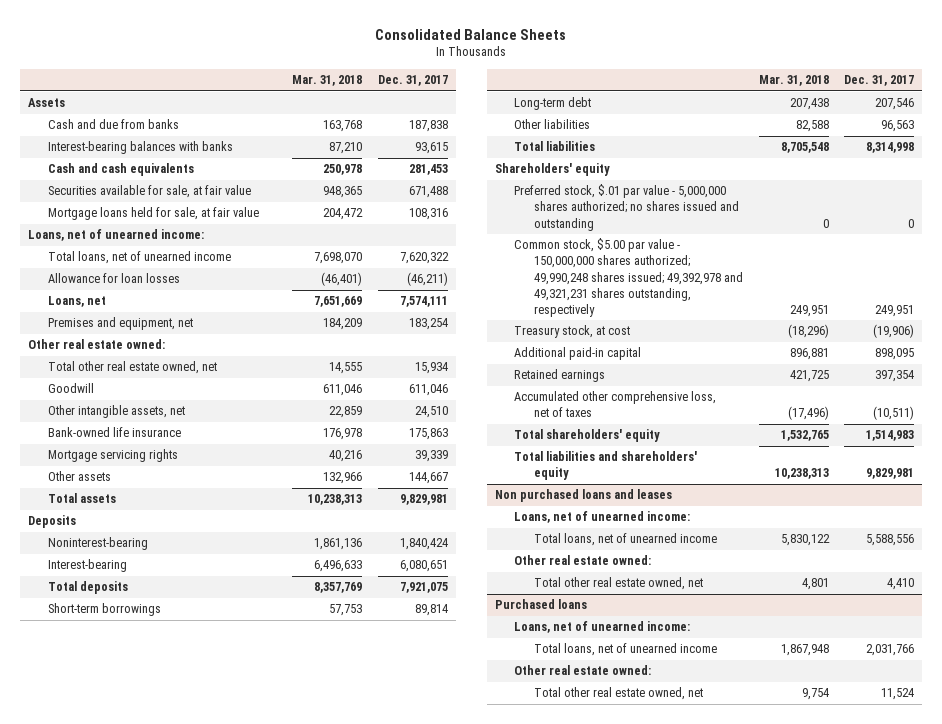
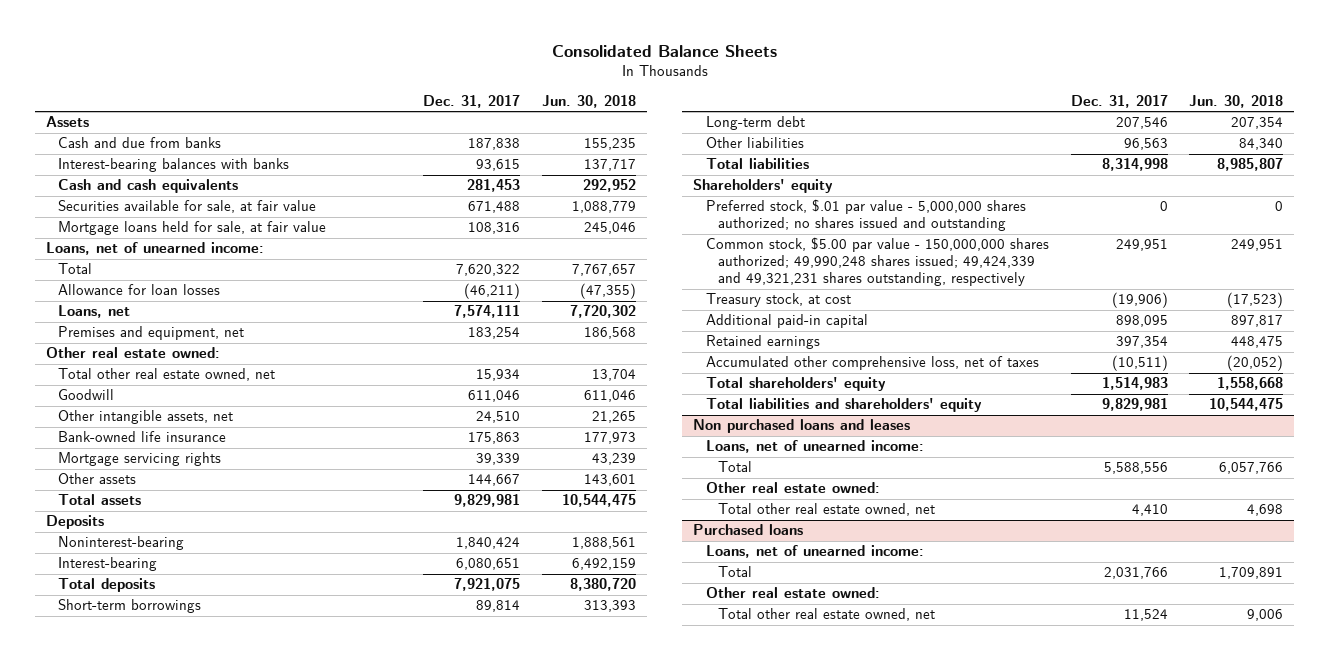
[292,75,363,87] Mar. 31, 2018 -> none
none -> [541,95,636,109] Jun. 30, 2018
[47,251,231,265] Total loans, net of unearned income -> [58,263,93,275] Total
[514,238,744,317] Common stock, $5.00 par value - 150,000,000 shares authorized; 49,990,248 shares issued; 49,392,978 and 49,321,231 shares outstanding, respectively -> [705,237,1049,287] Common stock, $5.00 par value - 150,000,000 shares authorized; 49,990,248 shares issued; 49,424,339 and 49,321,231 shares outstanding, respectively
[534,533,718,547] Total loans, net of unearned income -> [718,461,753,473] Total
[534,643,718,657] Total loans, net of unearned income -> [718,566,753,578] Total

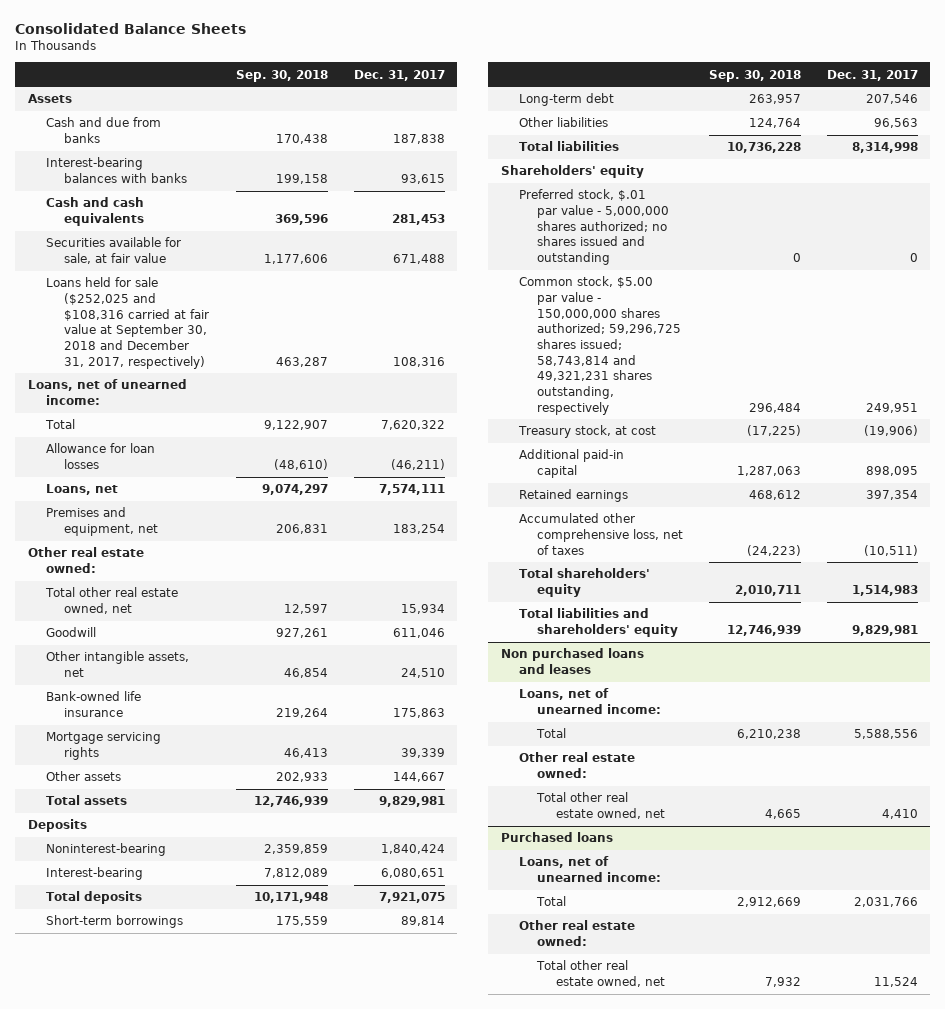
[541,95,636,109] Jun. 30, 2018 -> none
none -> [235,69,328,82] Sep. 30, 2018
[58,221,327,236] Mortgage loans held for sale, at fair value -> [45,277,210,369] Loans held for sale ($252,025 and $108,316 carried at fair value at September 30, 2018 and December 31, 2017, respectively)
[705,237,1049,287] Common stock, $5.00 par value - 150,000,000 shares authorized; 49,990,248 shares issued; 49,424,339 and 49,321,231 shares outstanding, respectively -> [518,276,682,415] Common stock, $5.00 par value - 150,000,000 shares authorized; 59,296,725 shares issued; 58,743,814 and 49,321,231 shares outstanding, respectively

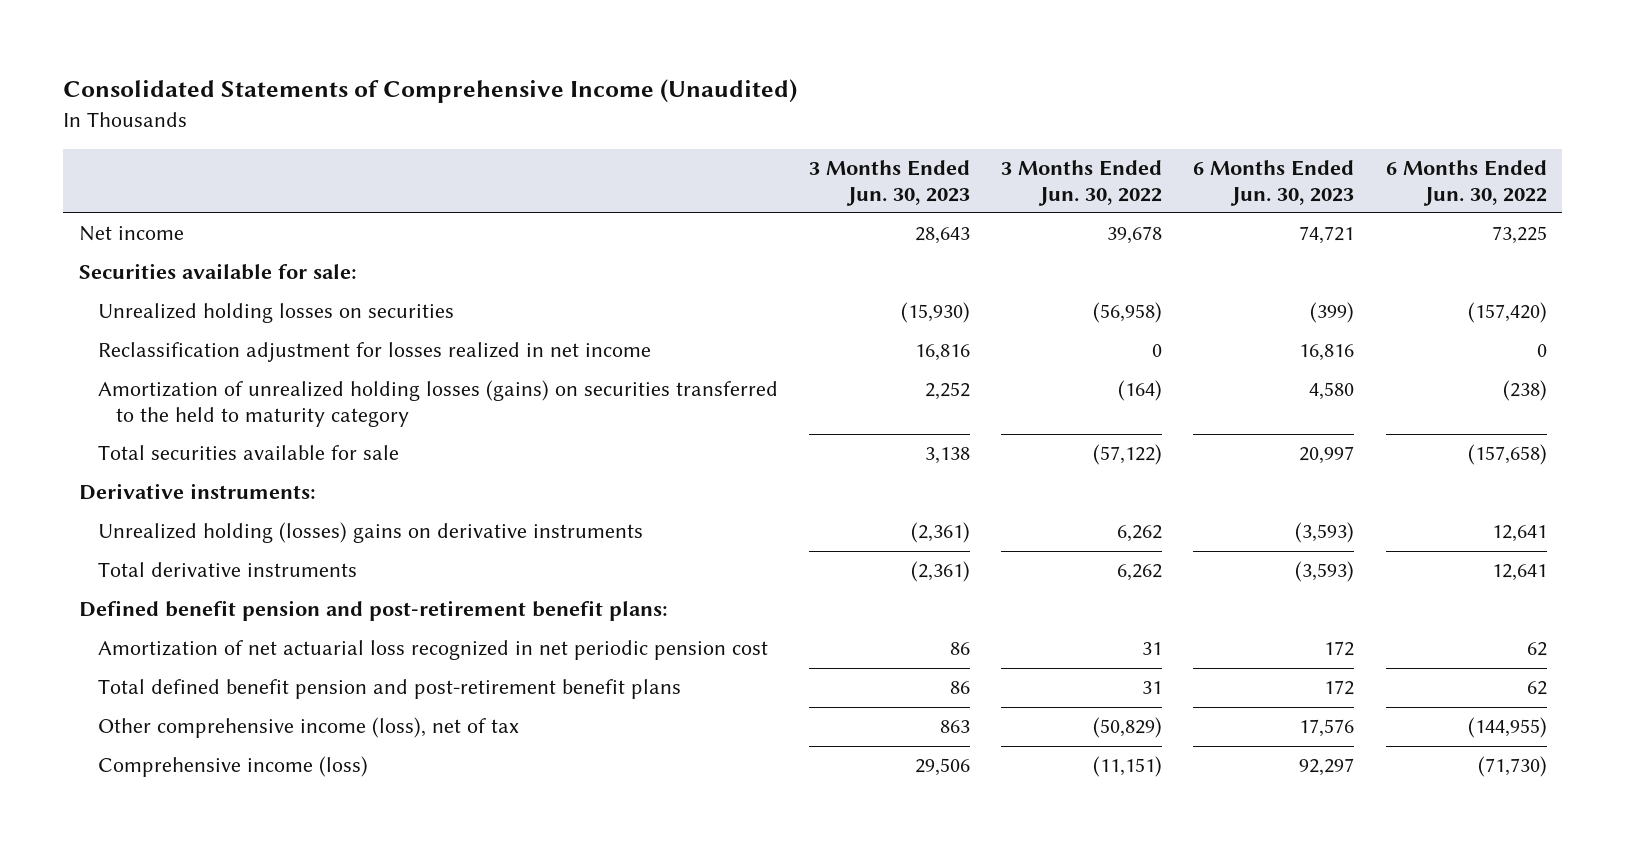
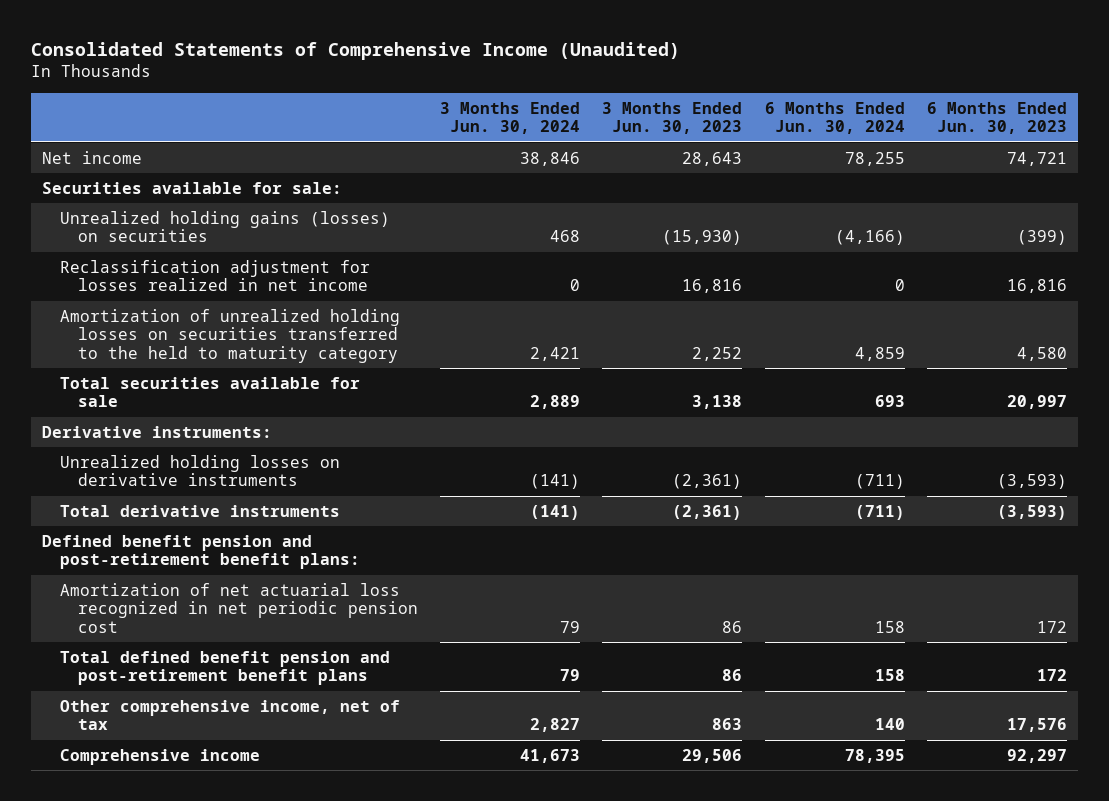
[1001,159,1163,206] 3 Months Ended Jun. 30, 2022 -> none
[1385,159,1547,206] 6 Months Ended Jun. 30, 2022 -> none
none -> [440,101,581,135] 3 Months Ended Jun. 30, 2024
none -> [764,101,905,135] 6 Months Ended Jun. 30, 2024
[97,303,454,324] Unrealized holding losses on securities -> [60,210,391,243] Unrealized holding gains (losses) on securities
[97,380,778,428] Amortization of unrealized holding losses (gains) on securities transferred to the held to maturity category -> [60,308,401,363] Amortization of unrealized holding losses on securities transferred to the held to maturity category
[97,522,643,544] Unrealized holding (losses) gains on derivative instruments -> [60,454,341,487] Unrealized holding losses on derivative instruments
[97,717,519,739] Other comprehensive income (loss), net of tax -> [60,699,401,731] Other comprehensive income, net of tax
[97,756,368,778] Comprehensive income (loss) -> [60,748,261,765] Comprehensive income

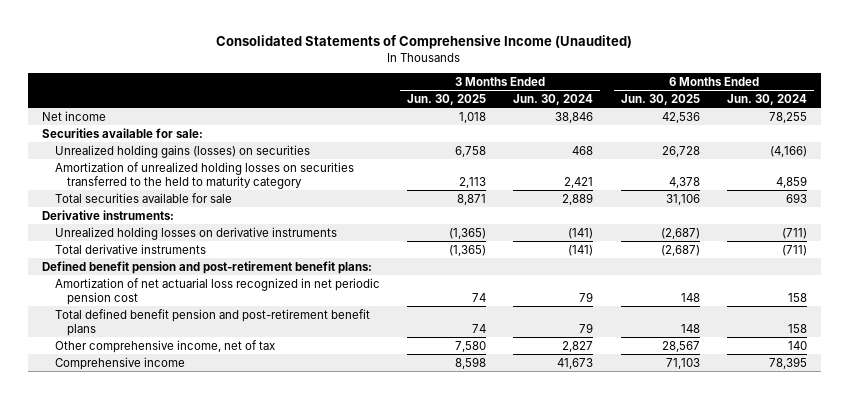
[602,101,743,135] 3 Months Ended Jun. 30, 2023 -> none
[926,101,1067,135] 6 Months Ended Jun. 30, 2023 -> none
none -> [406,93,486,105] Jun. 30, 2025
none -> [620,93,700,105] Jun. 30, 2025
[60,259,371,292] Reclassification adjustment for losses realized in net income -> none

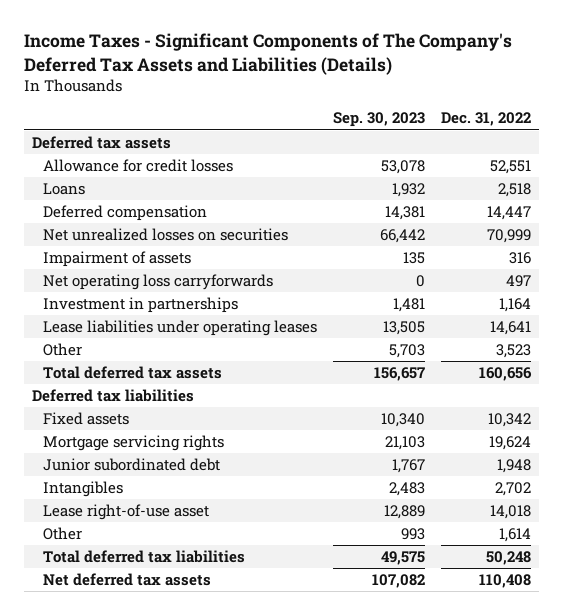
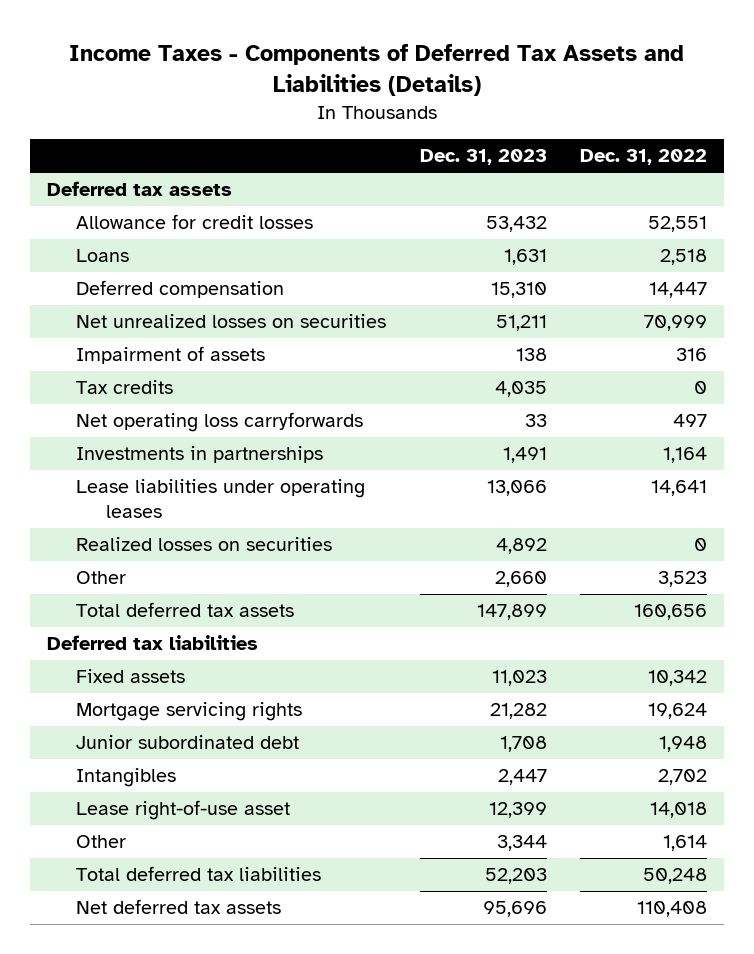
[23,33,512,75] Income Taxes - Significant Components of The Company's Deferred Tax Assets and Liabilities (Details) -> [68,44,684,97] Income Taxes - Components of Deferred Tax Assets and Liabilities (Details)
[332,112,425,128] Sep. 30, 2023 -> none
none -> [419,149,547,166] Dec. 31, 2023
none -> [76,380,174,395] Tax credits
[42,297,238,314] Investment in partnerships -> [76,446,324,464] Investments in partnerships
none -> [76,537,333,552] Realized losses on securities

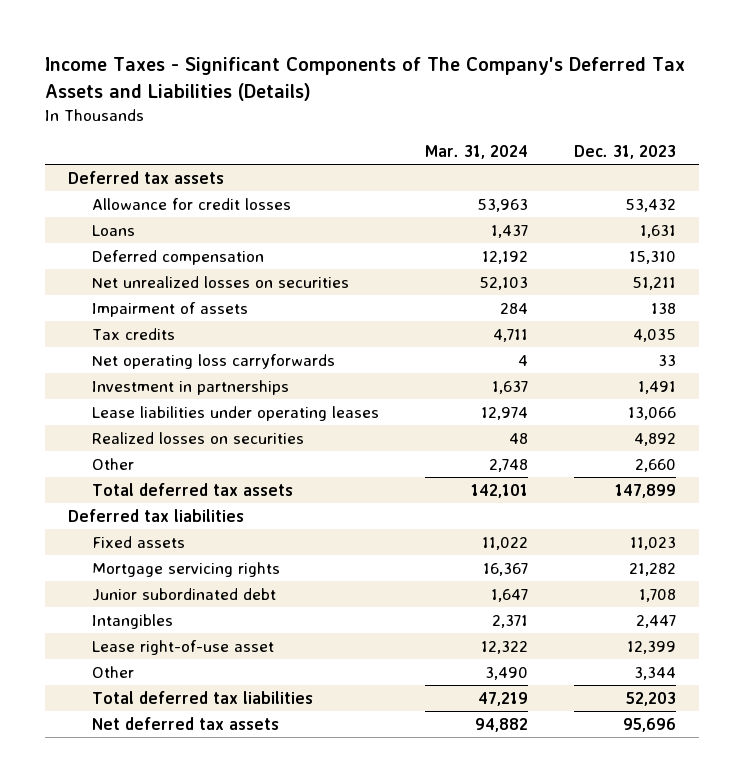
[68,44,684,97] Income Taxes - Components of Deferred Tax Assets and Liabilities (Details) -> [45,57,686,101] Income Taxes - Significant Components of The Company's Deferred Tax Assets and Liabilities (Details)
[579,149,707,166] Dec. 31, 2022 -> none
none -> [424,144,528,159] Mar. 31, 2024
[76,446,324,464] Investments in partnerships -> [91,379,289,395] Investment in partnerships

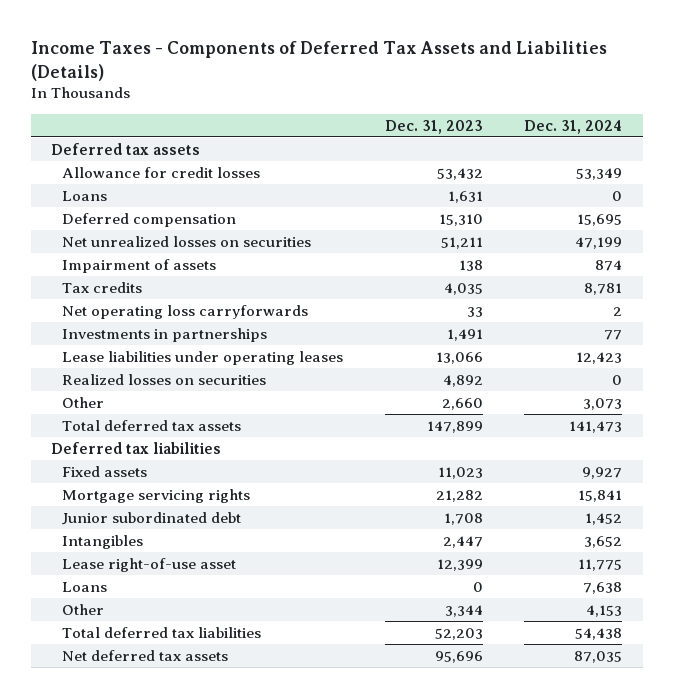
[45,57,686,101] Income Taxes - Significant Components of The Company's Deferred Tax Assets and Liabilities (Details) -> [30,41,607,81] Income Taxes - Components of Deferred Tax Assets and Liabilities (Details)
[424,144,528,159] Mar. 31, 2024 -> none
none -> [524,119,623,134] Dec. 31, 2024
[91,379,289,395] Investment in partnerships -> [62,327,268,342] Investments in partnerships
none -> [62,581,108,592] Loans

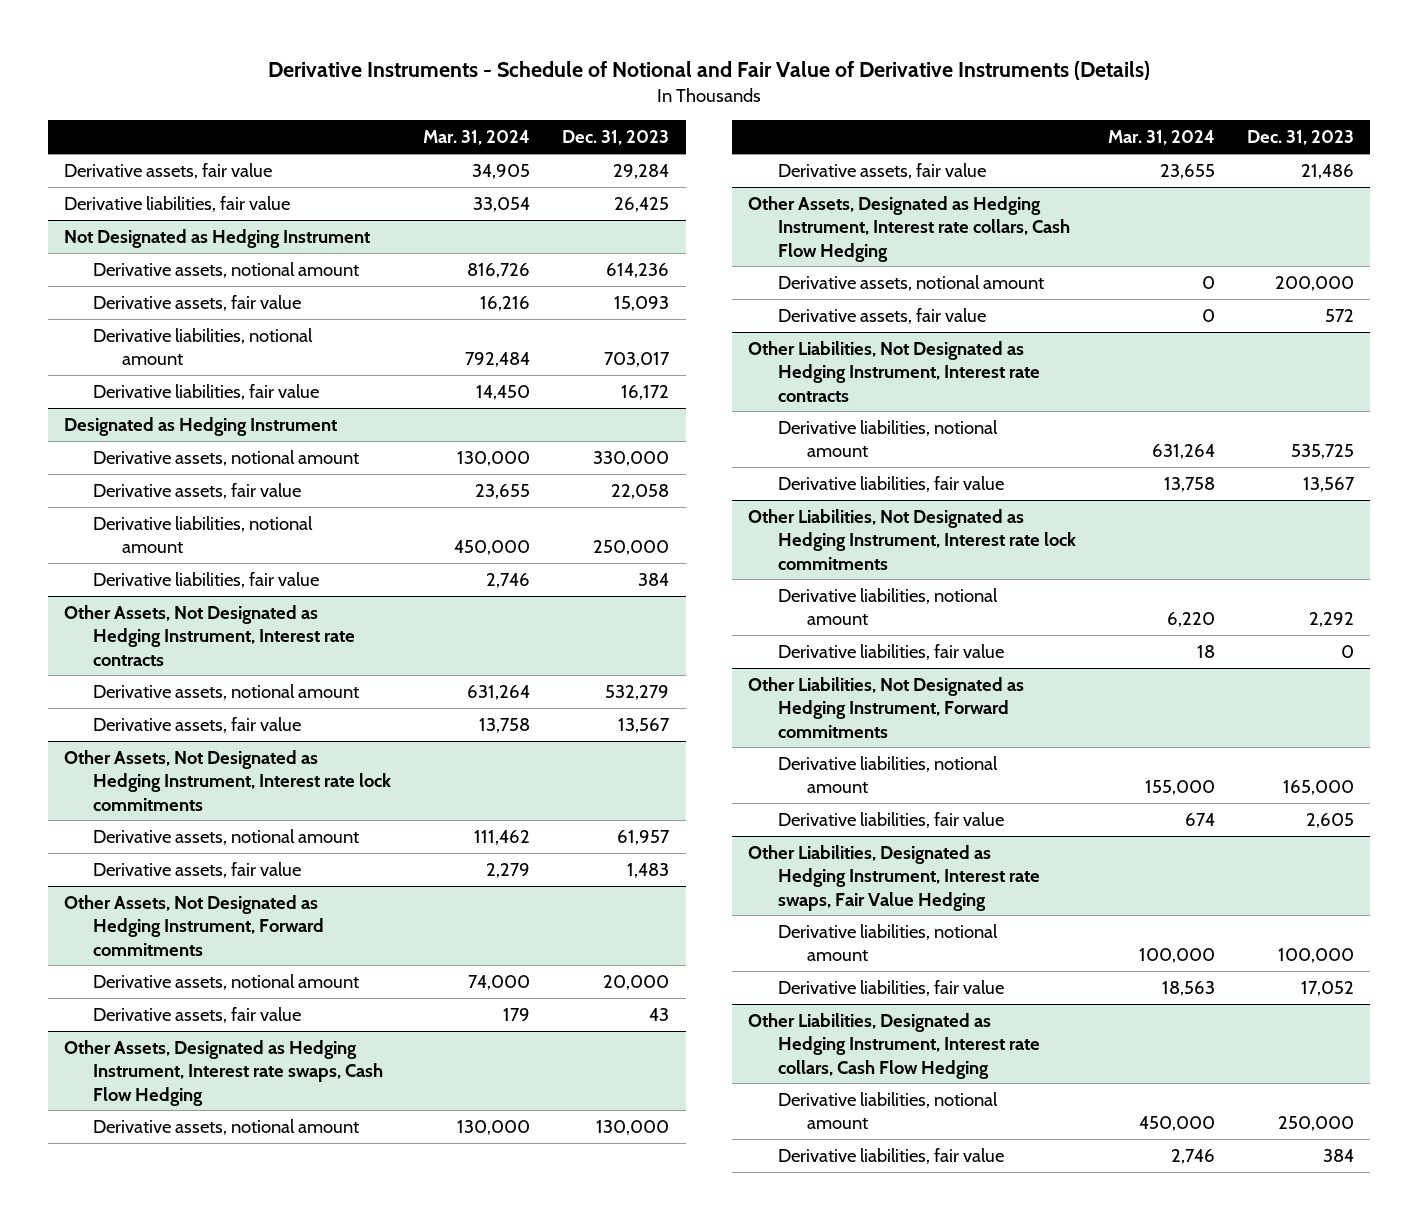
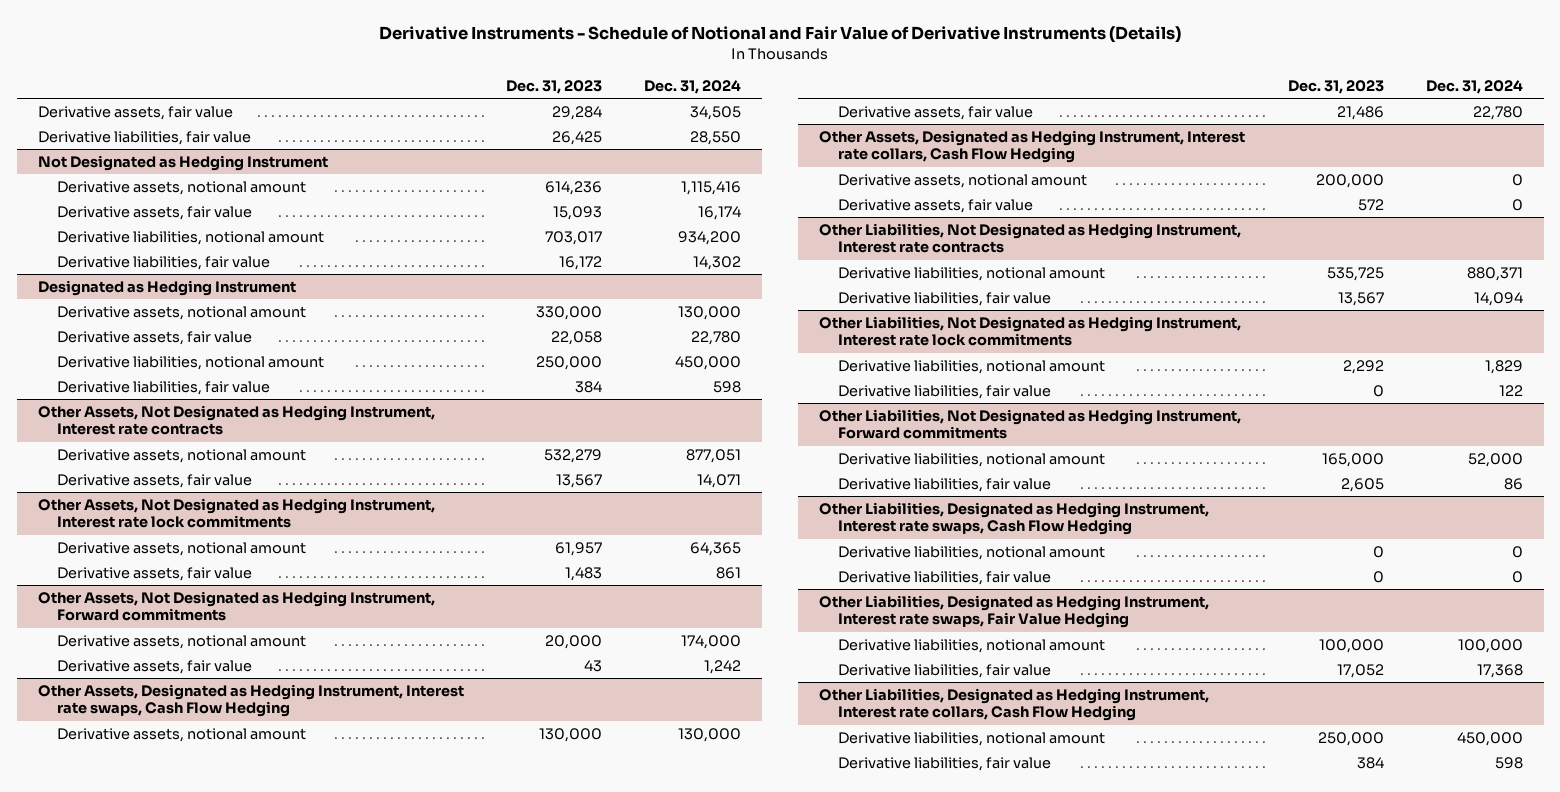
[423,130,531,146] Mar. 31, 2024 -> none
none -> [644,79,742,94] Dec. 31, 2024
none -> [819,501,1210,536] Other Liabilities, Designated as Hedging Instrument, Interest rate swaps, Cash Flow Hedging
none -> [838,545,1106,560] Derivative liabilities, notional amount
none -> [838,570,1052,585] Derivative liabilities, fair value

